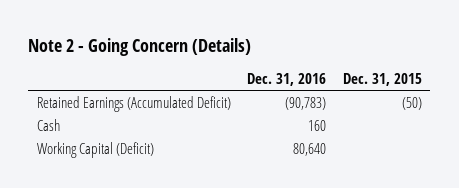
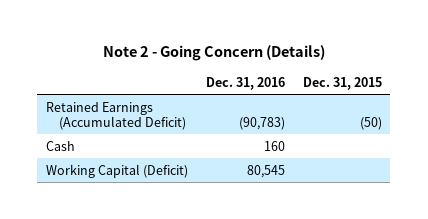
[293,143,327,157] 80,640 -> [246,164,285,178] 80,545

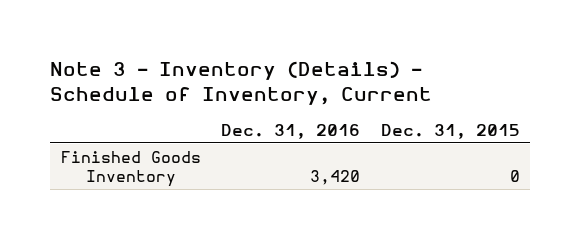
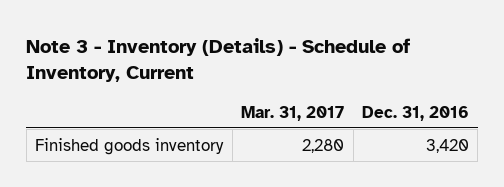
[380,123,520,139] Dec. 31, 2015 -> none
none -> [241,105,345,121] Mar. 31, 2017
[60,151,201,187] Finished Goods Inventory -> [35,137,225,155] Finished goods inventory

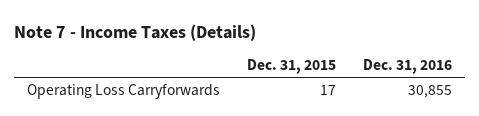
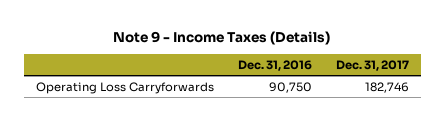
[13,23,256,41] Note 7 - Income Taxes (Details) -> [113,31,331,46] Note 9 - Income Taxes (Details)
[246,59,336,75] Dec. 31, 2015 -> none
none -> [335,59,409,71] Dec. 31, 2017
[407,85,452,99] 30,855 -> [268,81,312,93] 90,750

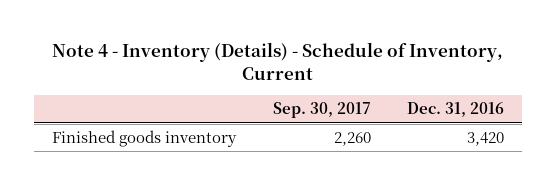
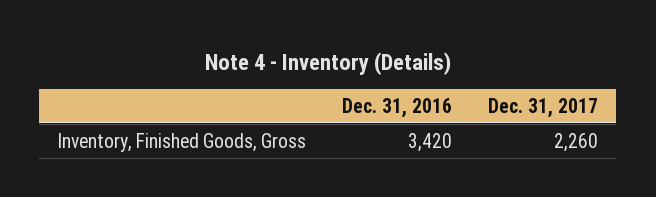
[52,42,504,81] Note 4 - Inventory (Details) - Schedule of Inventory, Current -> [204,51,451,75] Note 4 - Inventory (Details)
[272,102,371,119] Sep. 30, 2017 -> none
none -> [488,98,599,119] Dec. 31, 2017
[52,130,238,148] Finished goods inventory -> [57,132,307,152] Inventory, Finished Goods, Gross

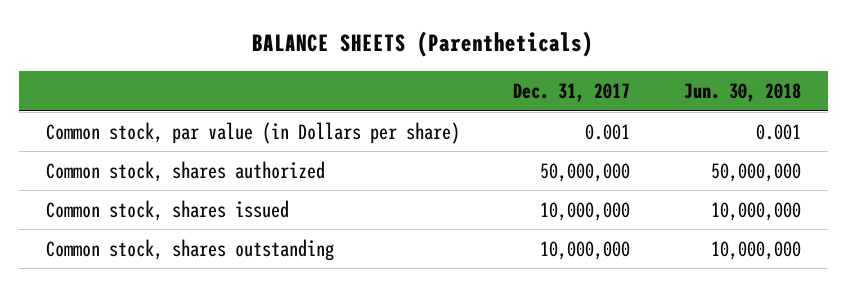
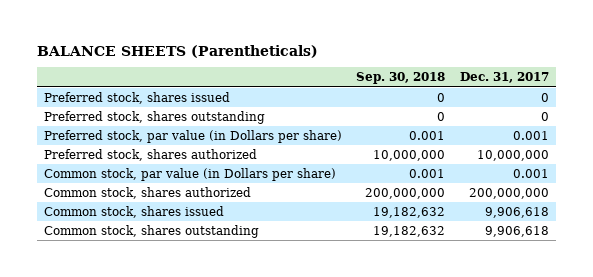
[683,83,801,103] Jun. 30, 2018 -> none
none -> [356,72,446,85] Sep. 30, 2018
none -> [44,91,231,104] Preferred stock, shares issued
none -> [44,110,266,124] Preferred stock, shares outstanding
none -> [44,129,343,143] Preferred stock, par value (in Dollars per share)
none -> [44,148,258,161] Preferred stock, shares authorized
[540,162,631,182] 50,000,000 -> [468,187,549,199] 200,000,000
[540,201,631,221] 10,000,000 -> [484,206,549,218] 9,906,618
[540,240,631,260] 10,000,000 -> [484,225,549,237] 9,906,618

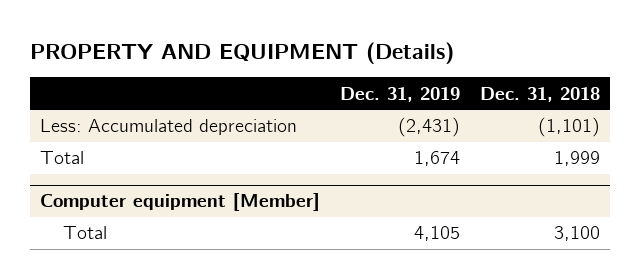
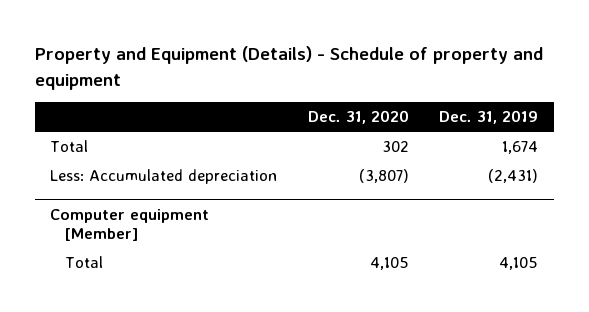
[29,41,454,64] PROPERTY AND EQUIPMENT (Details) -> [35,46,544,90] Property and Equipment (Details) - Schedule of property and equipment
[480,86,601,102] Dec. 31, 2018 -> none
none -> [307,110,409,125] Dec. 31, 2020
[39,119,297,136] Less: Accumulated depreciation -> [50,169,278,185] Less: Accumulated depreciation

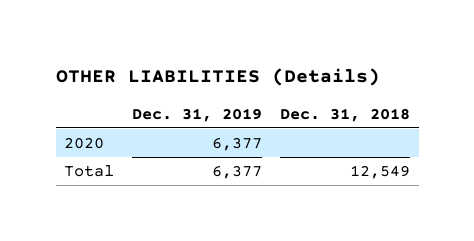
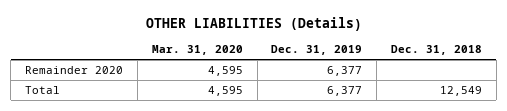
none -> [151,45,243,56] Mar. 31, 2020
[64,137,105,150] 2020 -> [25,66,124,75] Remainder 2020

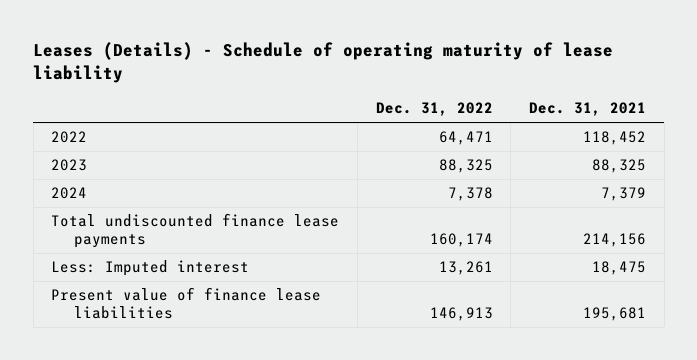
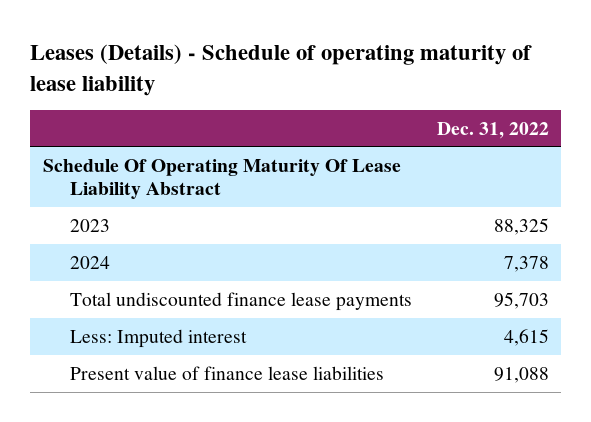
[529,102,647,117] Dec. 31, 2021 -> none
[51,131,88,144] 2022 -> none
none -> [42,158,401,200] Schedule Of Operating Maturity Of Lease Liability Abstract
[429,232,493,247] 160,174 -> [493,291,549,309] 95,703
[438,261,493,276] 13,261 -> [503,328,549,346] 4,615
[429,306,493,321] 146,913 -> [493,366,549,383] 91,088

